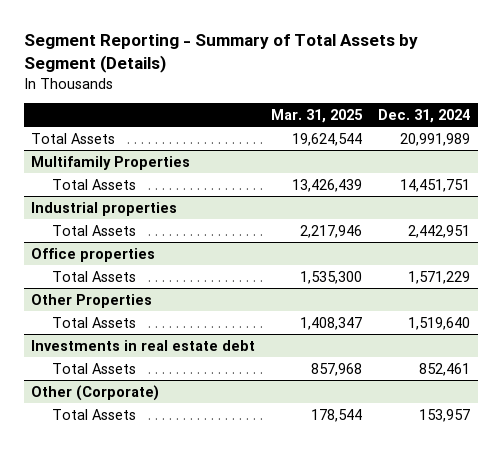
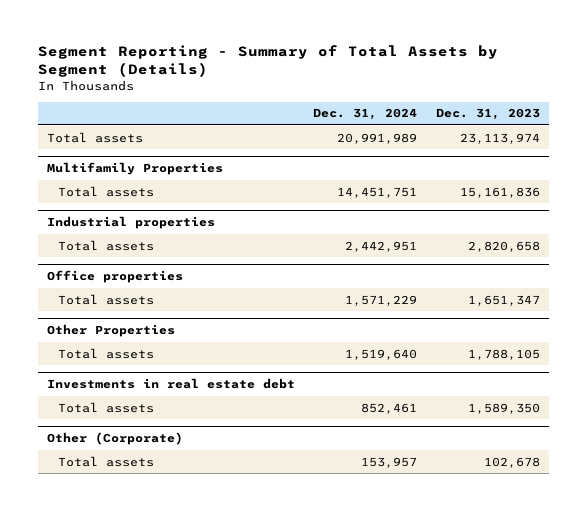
[271,108,364,123] Mar. 31, 2025 -> none
none -> [435,108,540,121] Dec. 31, 2023
[31,132,116,144] Total Assets -> [47,131,144,143] Total assets
[52,178,137,190] Total Assets -> [57,185,154,197] Total assets
[52,224,137,236] Total Assets -> [57,239,154,251] Total assets
[52,270,137,282] Total Assets -> [57,293,154,305] Total assets
[52,316,137,328] Total Assets -> [57,347,154,359] Total assets
[52,362,137,374] Total Assets -> [57,401,154,413] Total assets
[52,408,137,420] Total Assets -> [57,455,154,467] Total assets

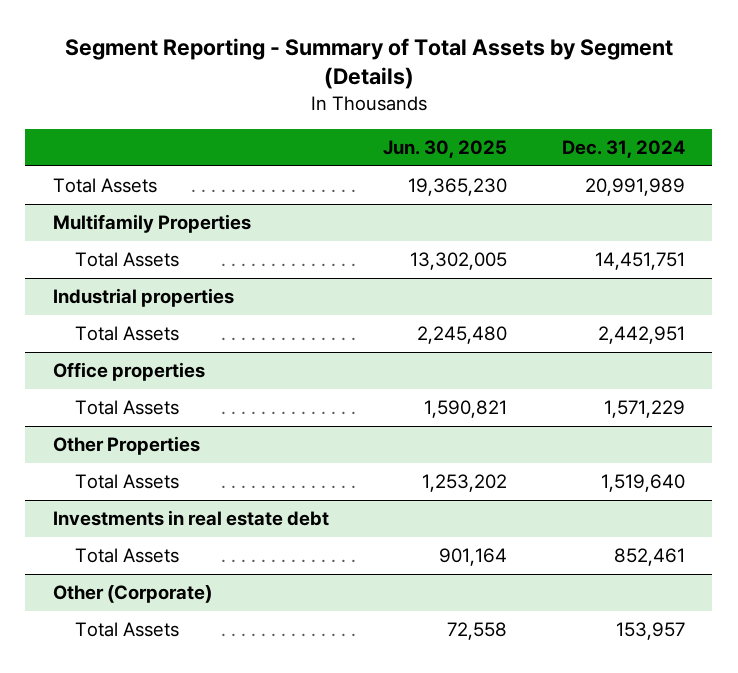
[435,108,540,121] Dec. 31, 2023 -> none
none -> [383,140,508,159] Jun. 30, 2025
[47,131,144,143] Total assets -> [52,178,157,194] Total Assets
[57,185,154,197] Total assets -> [75,252,180,268] Total Assets
[57,239,154,251] Total assets -> [75,326,180,342] Total Assets
[57,293,154,305] Total assets -> [75,400,180,416] Total Assets
[57,347,154,359] Total assets -> [75,474,180,490] Total Assets
[57,401,154,413] Total assets -> [75,548,180,564] Total Assets
[57,455,154,467] Total assets -> [75,622,180,638] Total Assets

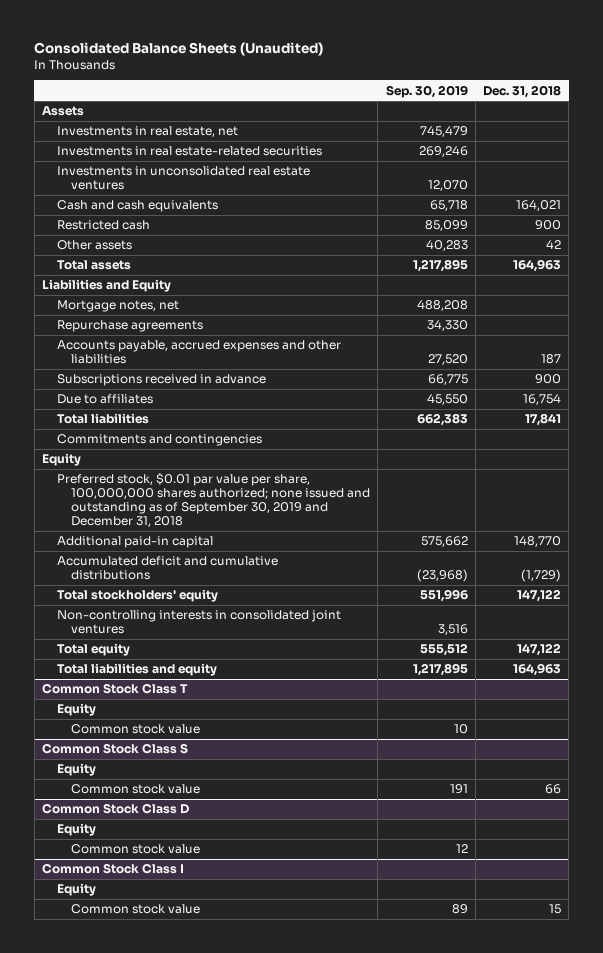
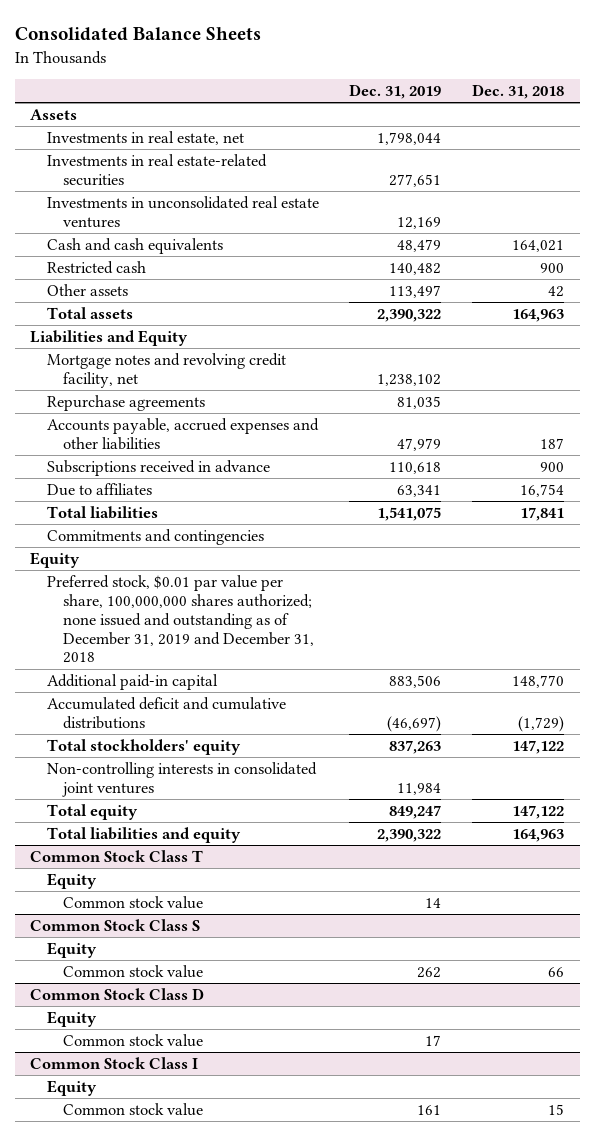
[34,41,324,56] Consolidated Balance Sheets (Unaudited) -> [14,27,261,42] Consolidated Balance Sheets
[385,84,468,98] Sep. 30, 2019 -> none
none -> [349,83,442,99] Dec. 31, 2019
[56,300,179,313] Mortgage notes, net -> [46,352,286,388] Mortgage notes and revolving credit facility, net
[56,473,371,528] Preferred stock, $0.01 par value per share, 100,000,000 shares authorized; none issued and outstanding as of September 30, 2019 and December 31, 2018 -> [46,574,314,664] Preferred stock, $0.01 par value per share, 100,000,000 shares authorized; none issued and outstanding as of December 31, 2019 and December 31, 2018

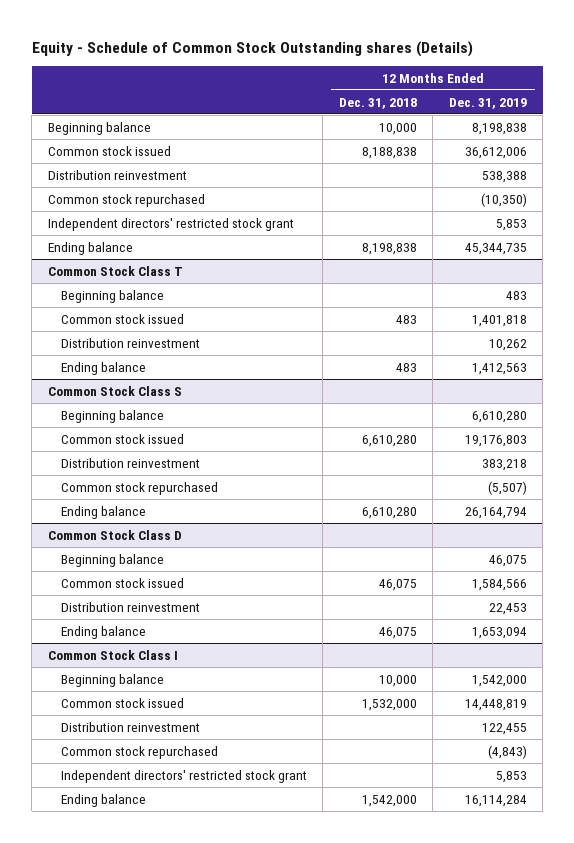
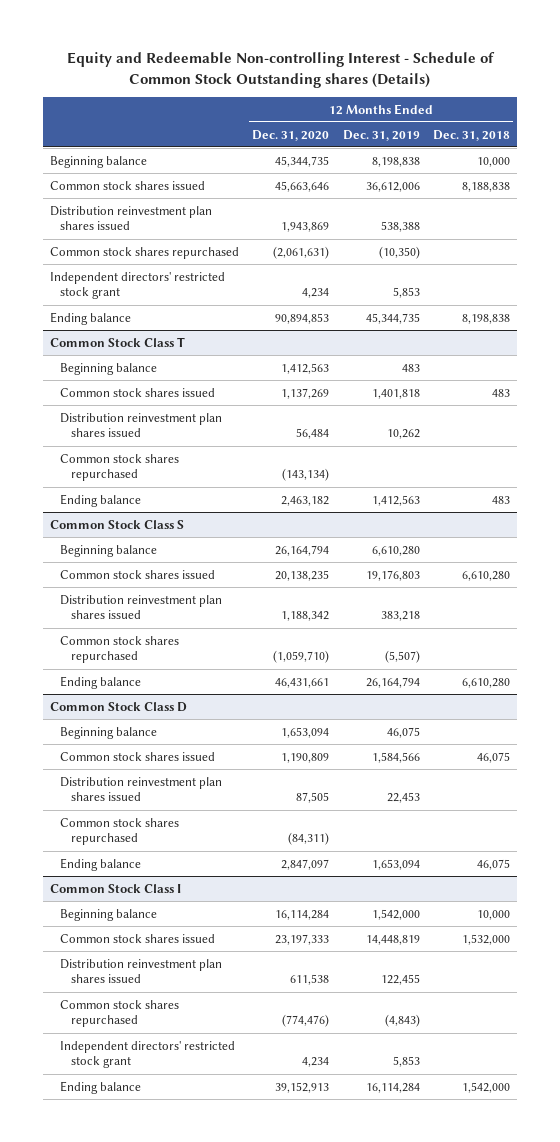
[31,40,473,57] Equity - Schedule of Common Stock Outstanding shares (Details) -> [66,52,495,88] Equity and Redeemable Non-controlling Interest - Schedule of Common Stock Outstanding shares (Details)
none -> [252,129,330,141] Dec. 31, 2020
[47,145,171,156] Common stock issued -> [49,180,205,190] Common stock shares issued
[47,169,187,180] Distribution reinvestment -> [49,205,212,231] Distribution reinvestment plan shares issued
[47,193,205,207] Common stock repurchased -> [49,246,239,259] Common stock shares repurchased
[60,313,184,324] Common stock issued -> [60,387,216,397] Common stock shares issued
[60,337,200,348] Distribution reinvestment -> [60,412,223,438] Distribution reinvestment plan shares issued
none -> [60,453,180,482] Common stock shares repurchased
[60,433,184,444] Common stock issued -> [60,569,216,579] Common stock shares issued
[60,457,200,468] Distribution reinvestment -> [60,594,223,620] Distribution reinvestment plan shares issued
[60,481,218,495] Common stock repurchased -> [60,635,180,664] Common stock shares repurchased
[60,577,184,588] Common stock issued -> [60,751,216,761] Common stock shares issued
[60,601,200,612] Distribution reinvestment -> [60,776,223,802] Distribution reinvestment plan shares issued
none -> [60,817,180,846] Common stock shares repurchased
[60,697,184,708] Common stock issued -> [60,933,216,943] Common stock shares issued
[60,721,200,732] Distribution reinvestment -> [60,958,223,984] Distribution reinvestment plan shares issued
[60,745,218,759] Common stock repurchased -> [60,999,180,1028] Common stock shares repurchased

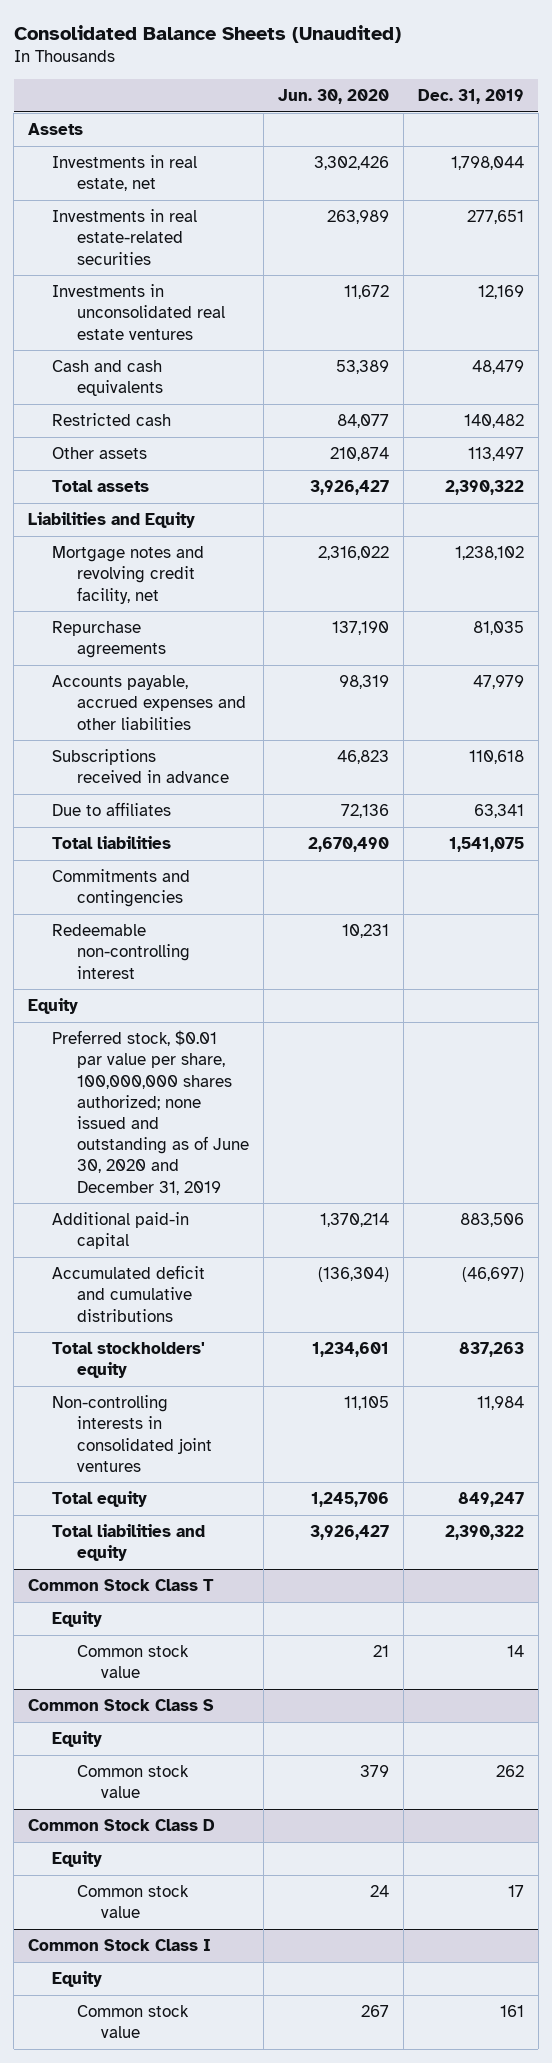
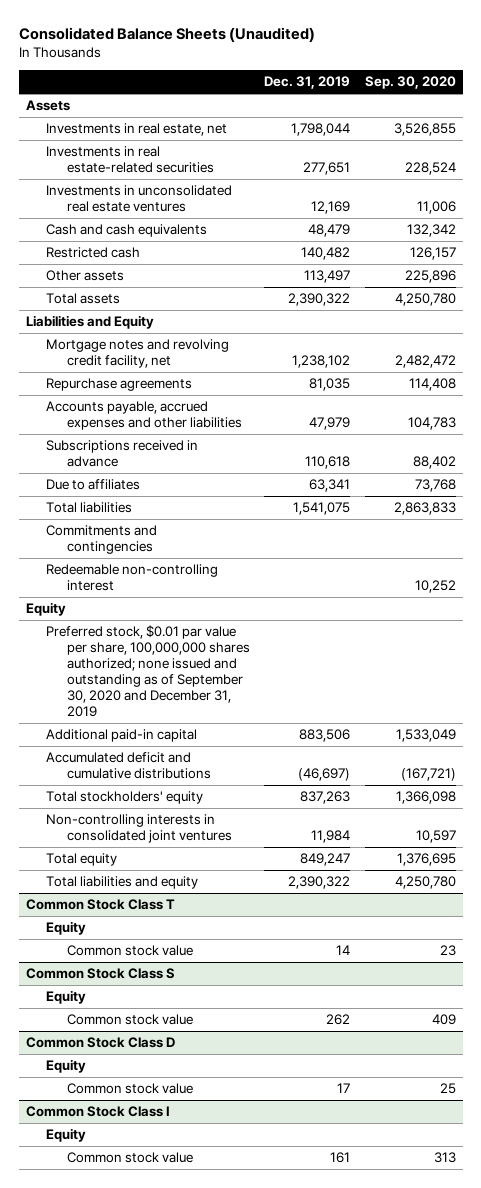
[277,89,389,105] Jun. 30, 2020 -> none
none -> [364,76,456,90] Sep. 30, 2020
[52,1030,249,1195] Preferred stock, $0.01 par value per share, 100,000,000 shares authorized; none issued and outstanding as of June 30, 2020 and December 31, 2019 -> [46,625,251,718] Preferred stock, $0.01 par value per share, 100,000,000 shares authorized; none issued and outstanding as of September 30, 2020 and December 31, 2019

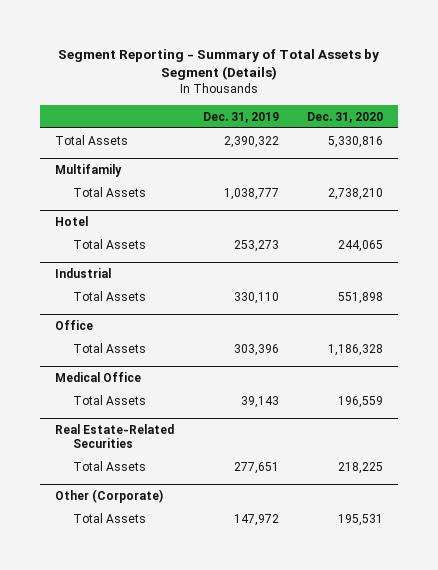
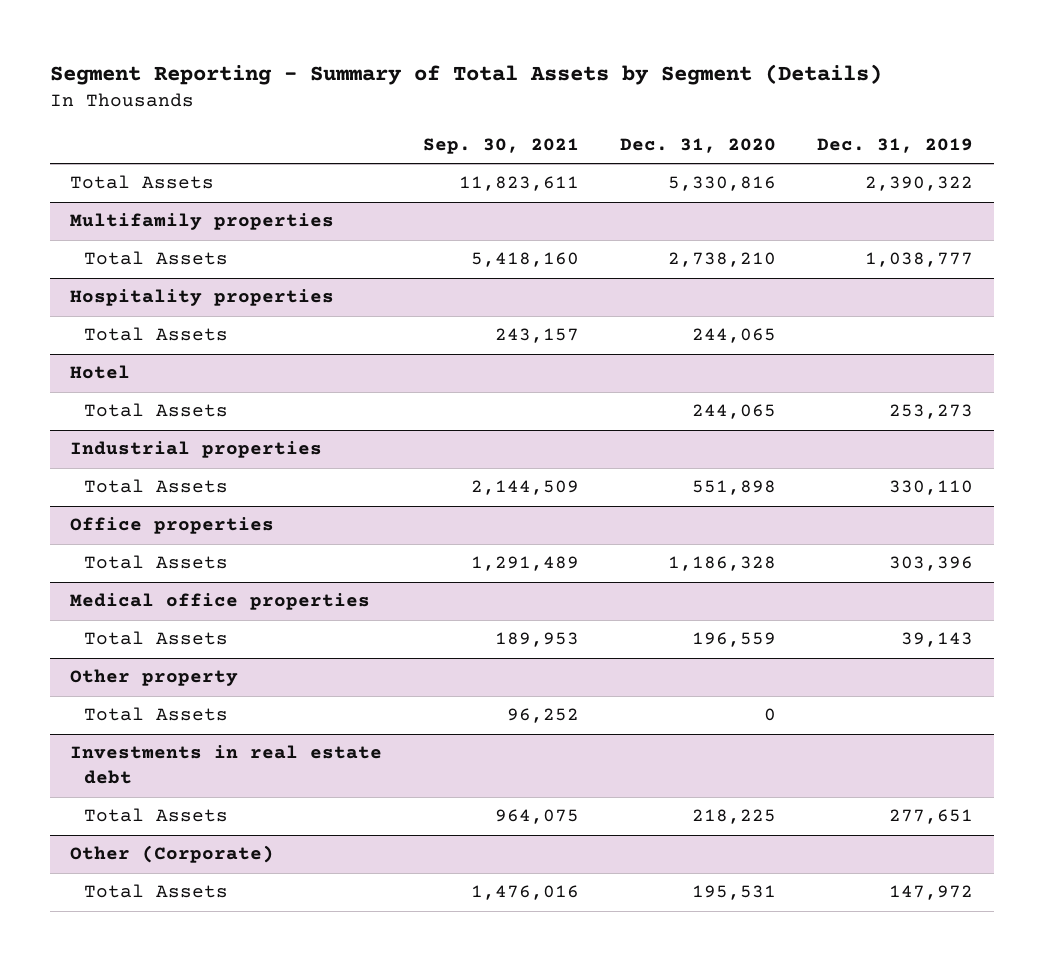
none -> [423,138,580,155] Sep. 30, 2021
[54,164,122,178] Multifamily -> [70,213,335,231] Multifamily properties
none -> [70,289,335,307] Hospitality properties
none -> [83,327,228,342] Total Assets
[54,268,111,279] Industrial -> [70,441,323,459] Industrial properties
[54,320,93,331] Office -> [70,517,275,535] Office properties
[54,372,141,383] Medical Office -> [70,593,371,611] Medical office properties
none -> [70,669,239,687] Other property
none -> [83,707,228,722] Total Assets
[54,424,174,449] Real Estate-Related Securities -> [70,745,383,785] Investments in real estate debt

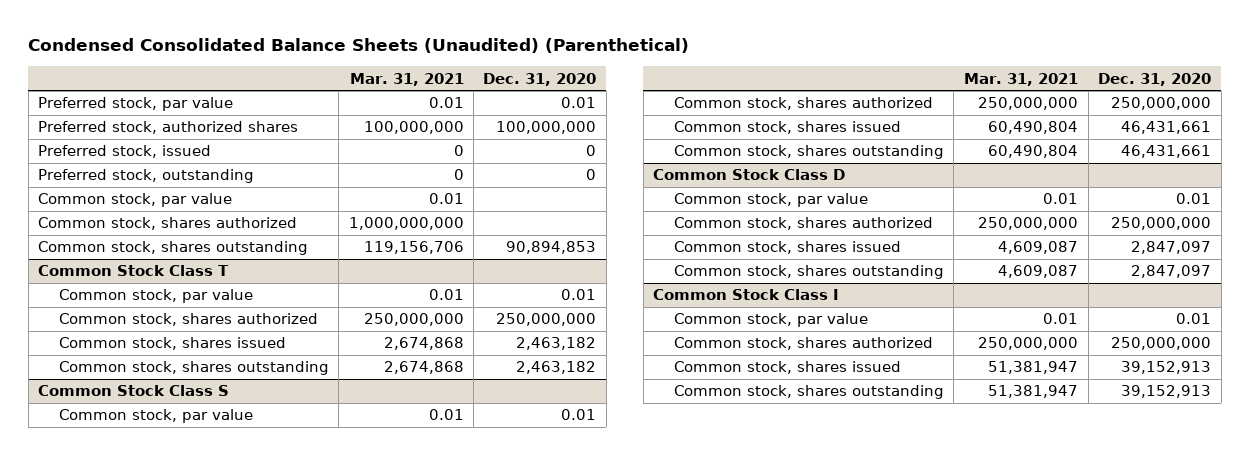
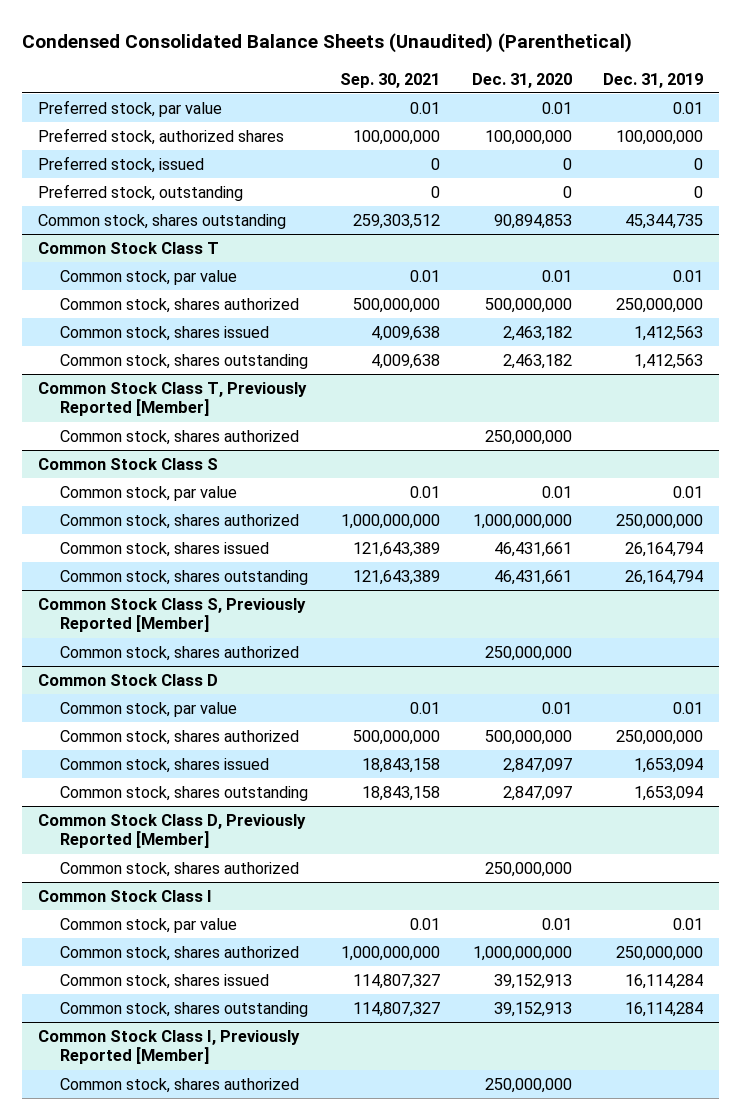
[349,72,464,86] Mar. 31, 2021 -> none
none -> [339,72,440,88] Sep. 30, 2021
none -> [603,72,704,88] Dec. 31, 2019
[38,193,233,208] Common stock, par value -> none
[38,217,298,231] Common stock, shares authorized -> none
[496,313,597,327] 250,000,000 -> [484,298,572,314] 500,000,000
none -> [37,382,307,417] Common Stock Class T, Previously Reported [Member]
none -> [60,430,300,446] Common stock, shares authorized
[1111,97,1212,111] 250,000,000 -> [472,514,572,530] 1,000,000,000
none -> [37,598,306,633] Common Stock Class S, Previously Reported [Member]
none -> [60,646,300,662] Common stock, shares authorized
[1111,217,1212,231] 250,000,000 -> [484,730,572,746] 500,000,000
none -> [37,814,306,849] Common Stock Class D, Previously Reported [Member]
none -> [60,862,300,878] Common stock, shares authorized
[1111,337,1212,351] 250,000,000 -> [472,946,572,962] 1,000,000,000
none -> [37,1030,300,1065] Common Stock Class I, Previously Reported [Member]
none -> [60,1078,300,1094] Common stock, shares authorized

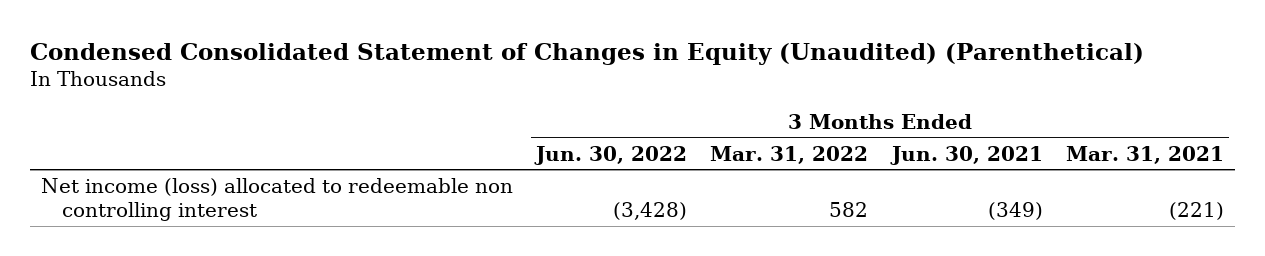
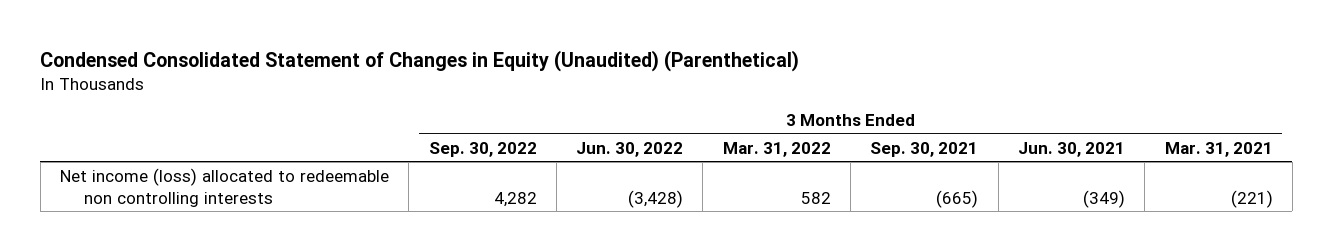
none -> [428,141,537,157] Sep. 30, 2022
none -> [870,141,979,157] Sep. 30, 2021
[41,178,514,221] Net income (loss) allocated to redeemable non controlling interest -> [59,167,389,207] Net income (loss) allocated to redeemable non controlling interests

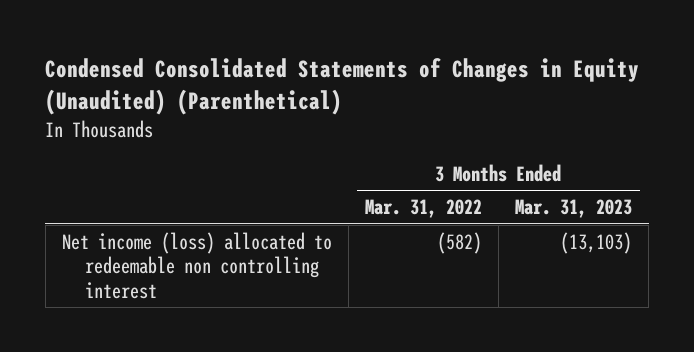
[40,49,800,72] Condensed Consolidated Statement of Changes in Equity (Unaudited) (Parenthetical) -> [45,58,640,116] Condensed Consolidated Statements of Changes in Equity (Unaudited) (Parenthetical)
[428,141,537,157] Sep. 30, 2022 -> none
[576,141,684,157] Jun. 30, 2022 -> none
[870,141,979,157] Sep. 30, 2021 -> none
[1017,141,1125,157] Jun. 30, 2021 -> none
[1164,141,1273,157] Mar. 31, 2021 -> none
none -> [515,199,633,219] Mar. 31, 2023
[59,167,389,207] Net income (loss) allocated to redeemable non controlling interests -> [61,231,332,299] Net income (loss) allocated to redeemable non controlling interest
[800,191,831,204] 582 -> [436,231,482,254] (582)

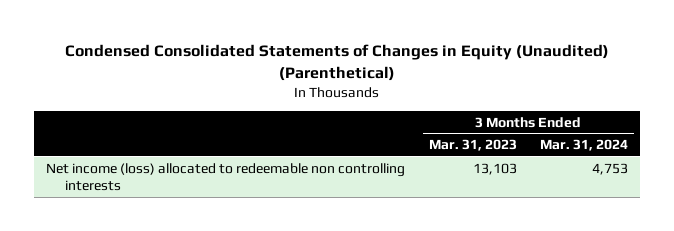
[364,199,482,219] Mar. 31, 2022 -> none
none -> [540,139,629,152] Mar. 31, 2024
[61,231,332,299] Net income (loss) allocated to redeemable non controlling interest -> [46,162,406,192] Net income (loss) allocated to redeemable non controlling interests
[560,231,633,254] (13,103) -> [472,162,517,175] 13,103

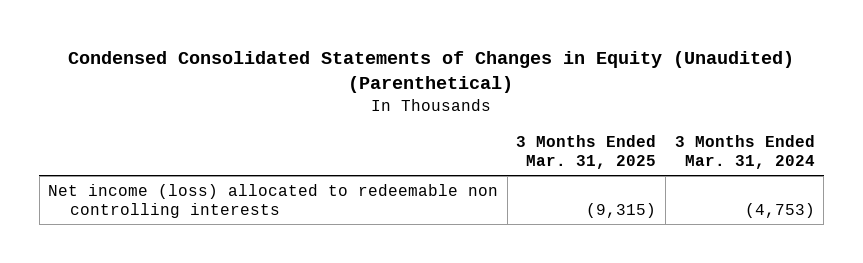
[428,139,517,152] Mar. 31, 2023 -> none
none -> [516,135,657,169] 3 Months Ended Mar. 31, 2025
[592,162,629,175] 4,753 -> [744,202,815,218] (4,753)

